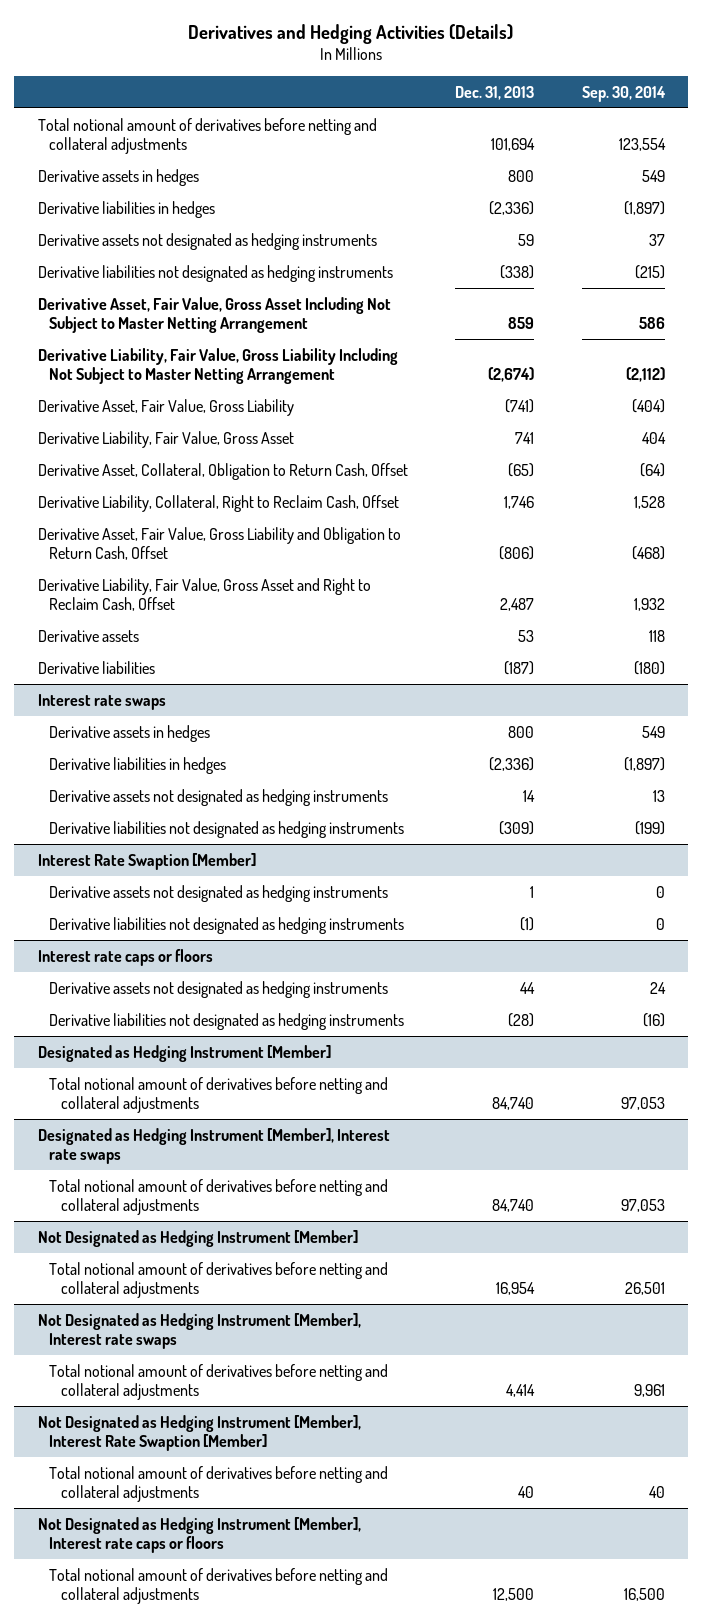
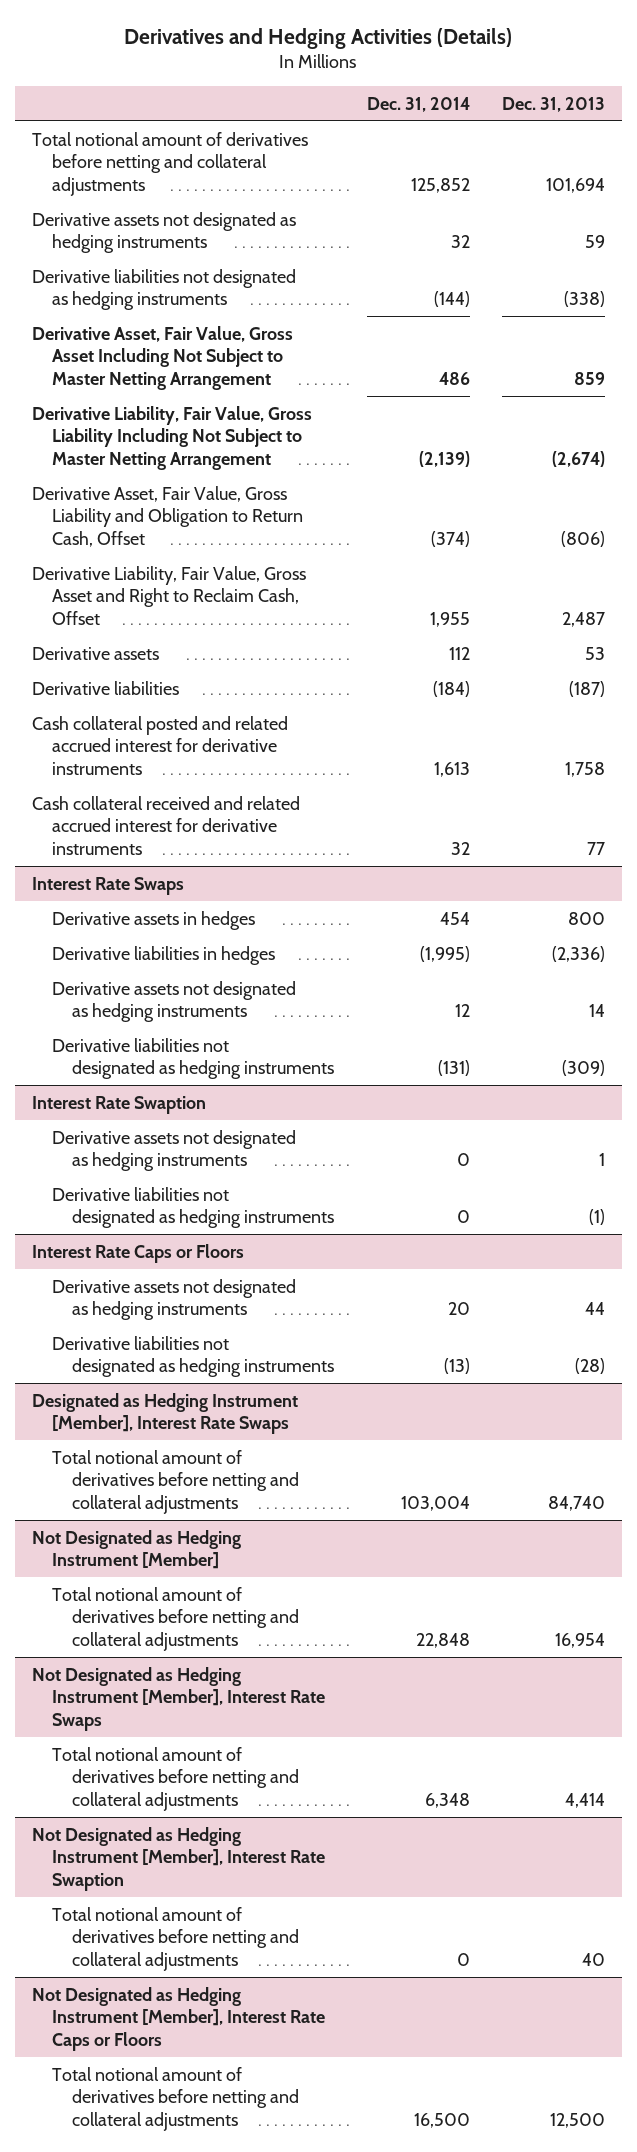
[581,85,666,102] Sep. 30, 2014 -> none
none -> [366,96,470,112] Dec. 31, 2014
[37,168,199,186] Derivative assets in hedges -> none
[37,200,215,218] Derivative liabilities in hedges -> none
[37,398,294,416] Derivative Asset, Fair Value, Gross Liability -> none
[37,430,294,448] Derivative Liability, Fair Value, Gross Asset -> none
[37,462,408,480] Derivative Asset, Collateral, Obligation to Return Cash, Offset -> none
[37,494,399,512] Derivative Liability, Collateral, Right to Reclaim Cash, Offset -> none
none -> [31,715,288,776] Cash collateral posted and related accrued interest for derivative instruments
none -> [31,795,300,856] Cash collateral received and related accrued interest for derivative instruments
[37,693,166,710] Interest rate swaps -> [31,876,184,895] Interest Rate Swaps
[37,852,256,870] Interest Rate Swaption [Member] -> [31,1095,206,1114] Interest Rate Swaption
[37,948,213,966] Interest rate caps or floors -> [31,1243,244,1263] Interest Rate Caps or Floors
[37,1044,331,1062] Designated as Hedging Instrument [Member] -> none
[49,1076,389,1113] Total notional amount of derivatives before netting and collateral adjustments -> none
[37,1127,390,1164] Designated as Hedging Instrument [Member], Interest rate swaps -> [31,1392,298,1435] Designated as Hedging Instrument [Member], Interest Rate Swaps
[37,1312,361,1349] Not Designated as Hedging Instrument [Member], Interest rate swaps -> [31,1666,325,1732] Not Designated as Hedging Instrument [Member], Interest Rate Swaps
[37,1414,361,1451] Not Designated as Hedging Instrument [Member], Interest Rate Swaption [Member] -> [31,1826,325,1892] Not Designated as Hedging Instrument [Member], Interest Rate Swaption
[37,1516,361,1553] Not Designated as Hedging Instrument [Member], Interest rate caps or floors -> [31,1986,325,2052] Not Designated as Hedging Instrument [Member], Interest Rate Caps or Floors

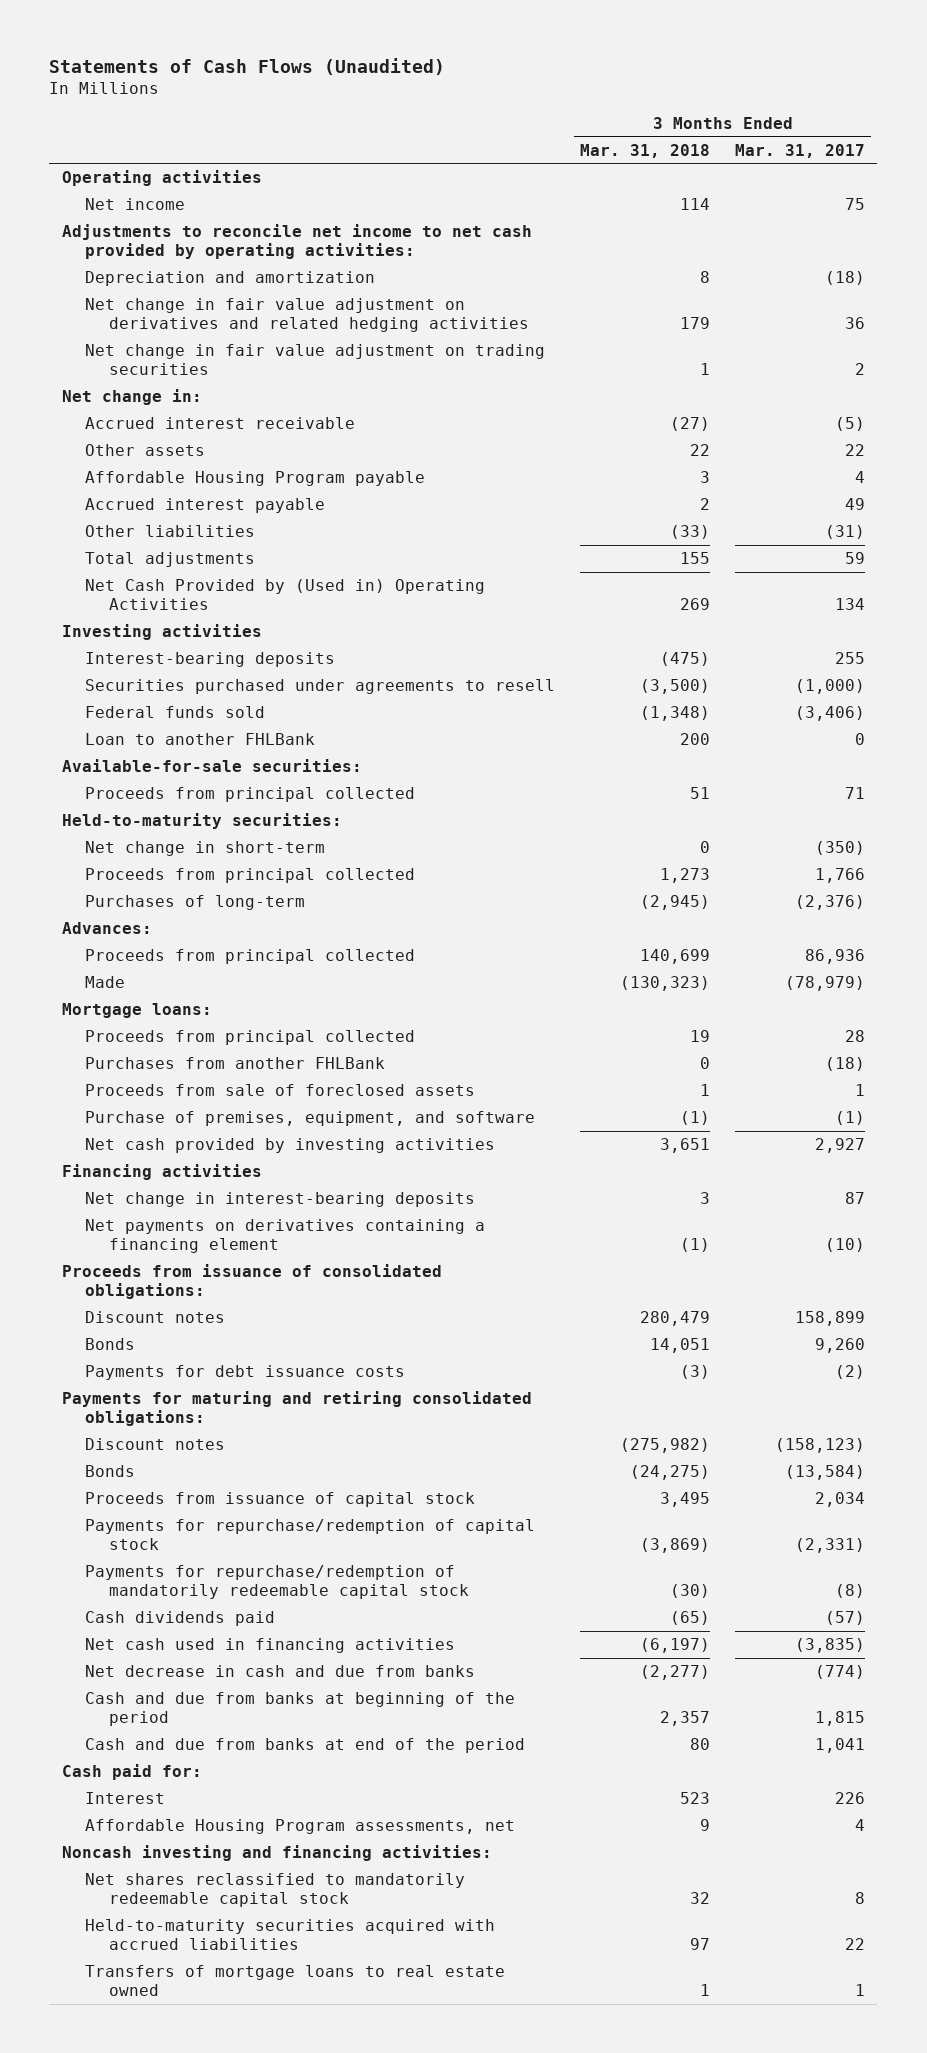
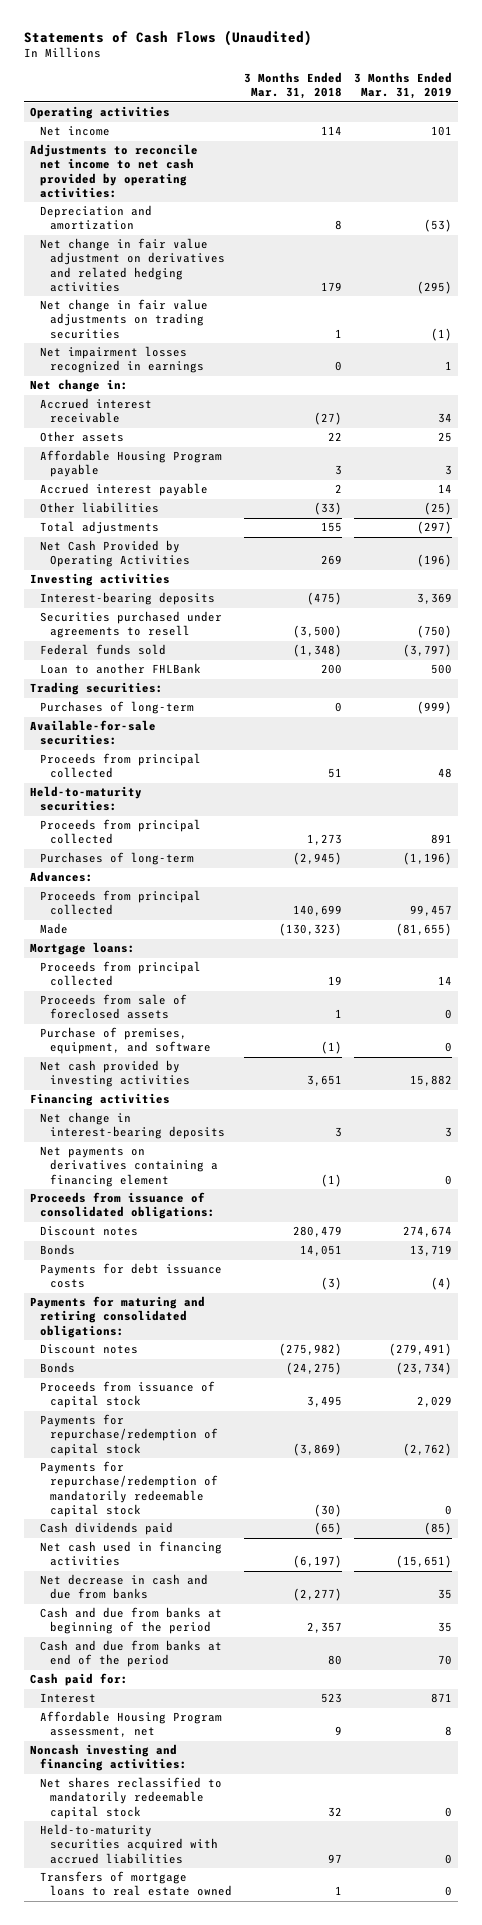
[734,143,865,158] Mar. 31, 2017 -> none
none -> [353,72,452,100] 3 Months Ended Mar. 31, 2019
[85,344,546,376] Net change in fair value adjustment on trading securities -> [39,299,208,339] Net change in fair value adjustments on trading securities
none -> [39,346,204,374] Net impairment losses recognized in earnings
[85,579,486,611] Net Cash Provided by (Used in) Operating Activities -> [39,540,190,568] Net Cash Provided by Operating Activities
none -> [29,682,163,696] Trading securities:
none -> [39,701,194,715] Purchases of long-term
[85,841,326,857] Net change in short-term -> none
[85,1057,386,1070] Purchases from another FHLBank -> none
[85,1819,516,1835] Affordable Housing Program assessments, net -> [39,1711,222,1738] Affordable Housing Program assessment, net

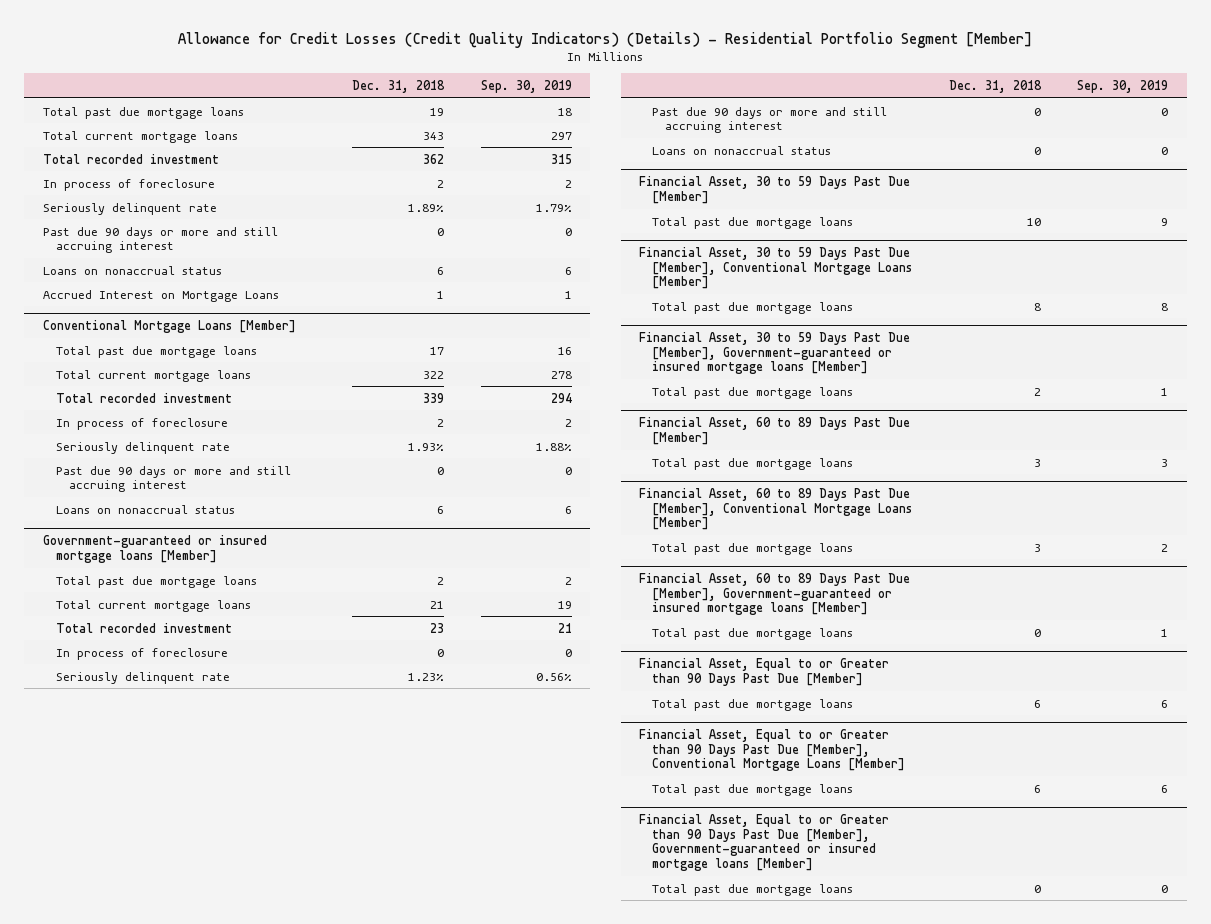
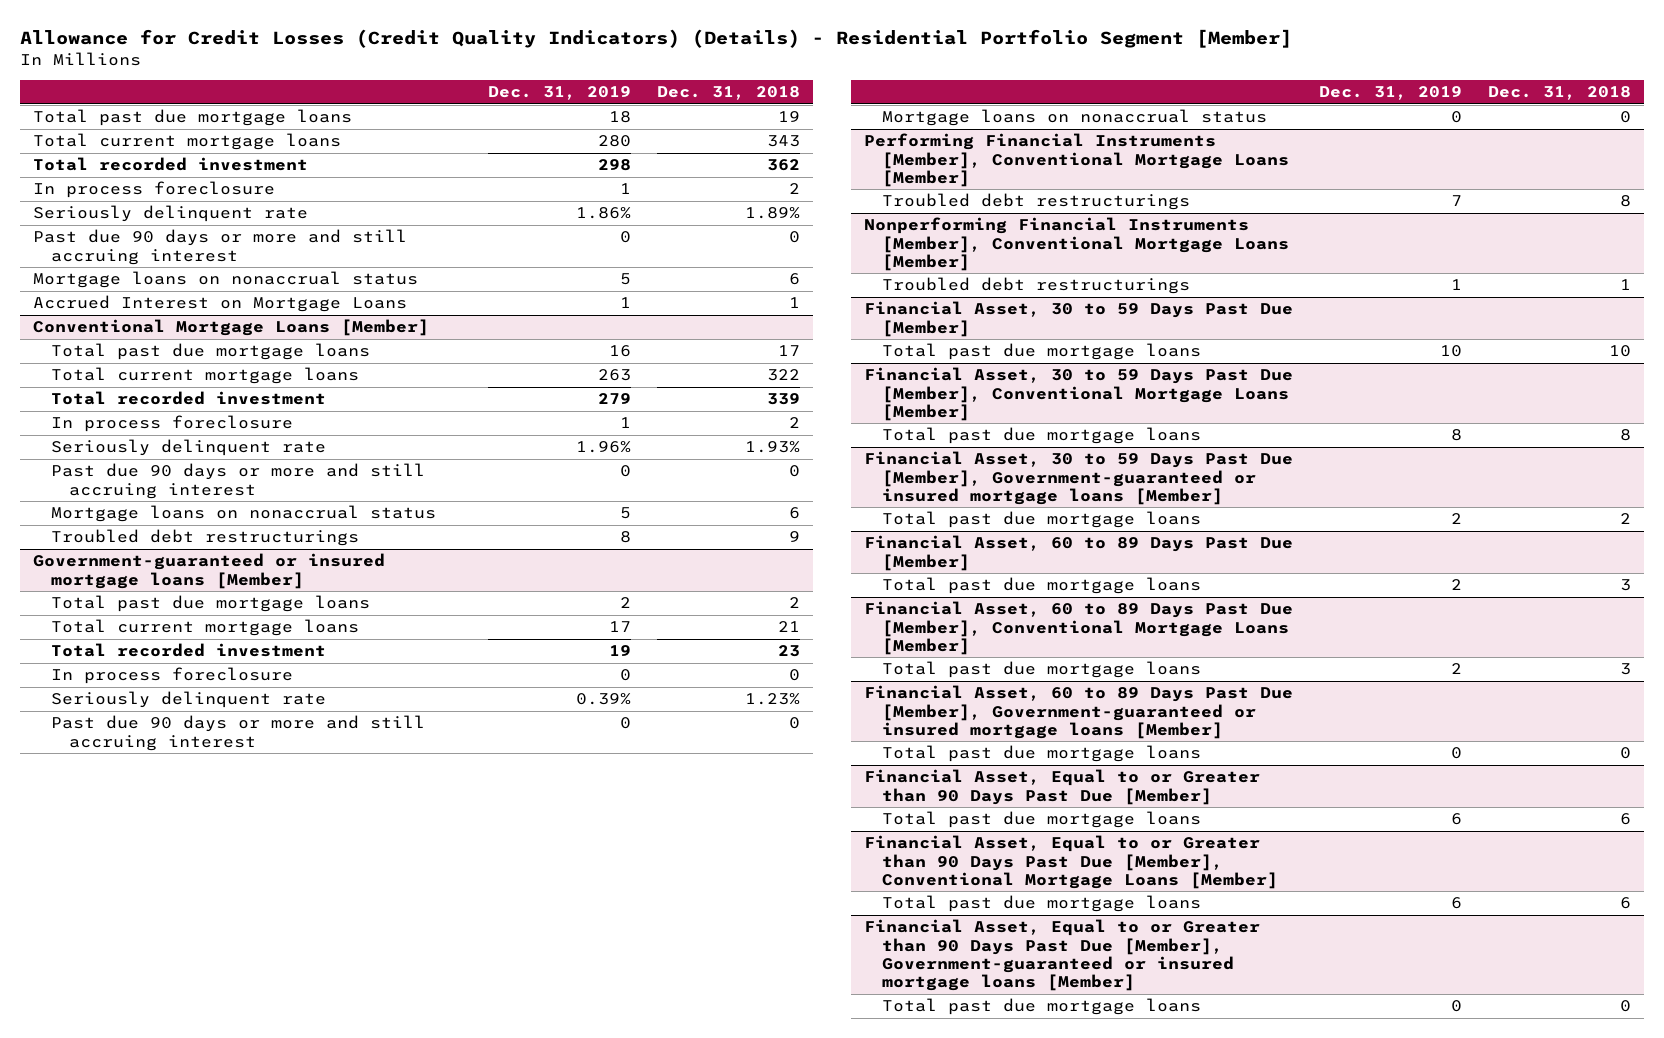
[480,79,572,93] Sep. 30, 2019 -> none
none -> [487,86,631,101] Dec. 31, 2019
[42,178,215,191] In process of foreclosure -> [32,181,275,199] In process foreclosure
[42,265,222,275] Loans on nonaccrual status -> [32,271,418,289] Mortgage loans on nonaccrual status
[55,417,228,430] In process of foreclosure -> [50,415,293,433] In process foreclosure
[55,504,235,514] Loans on nonaccrual status -> [50,505,436,523] Mortgage loans on nonaccrual status
none -> [50,529,359,547] Troubled debt restructurings
[55,647,228,660] In process of foreclosure -> [50,667,293,685] In process foreclosure
[652,145,832,155] Loans on nonaccrual status -> [882,109,1268,127] Mortgage loans on nonaccrual status
none -> [864,133,1290,187] Performing Financial Instruments [Member], Conventional Mortgage Loans [Member]
none -> [882,193,1191,211] Troubled debt restructurings
none -> [864,217,1290,271] Nonperforming Financial Instruments [Member], Conventional Mortgage Loans [Member]
none -> [882,277,1191,295] Troubled debt restructurings

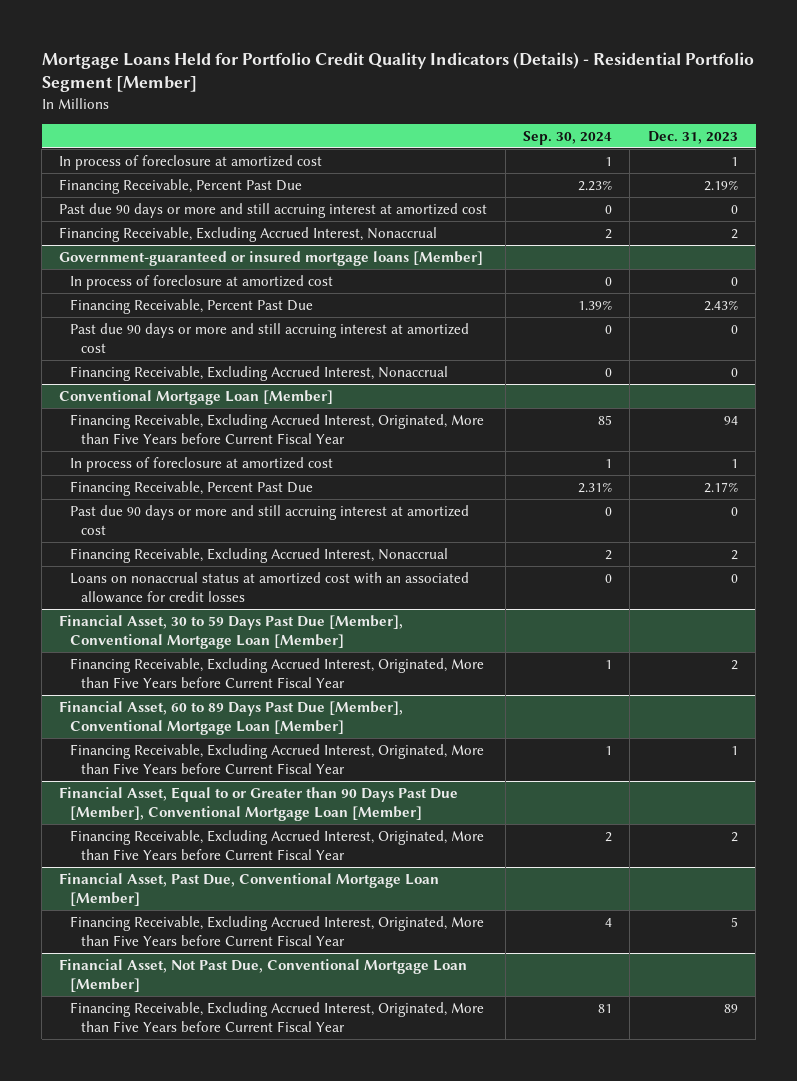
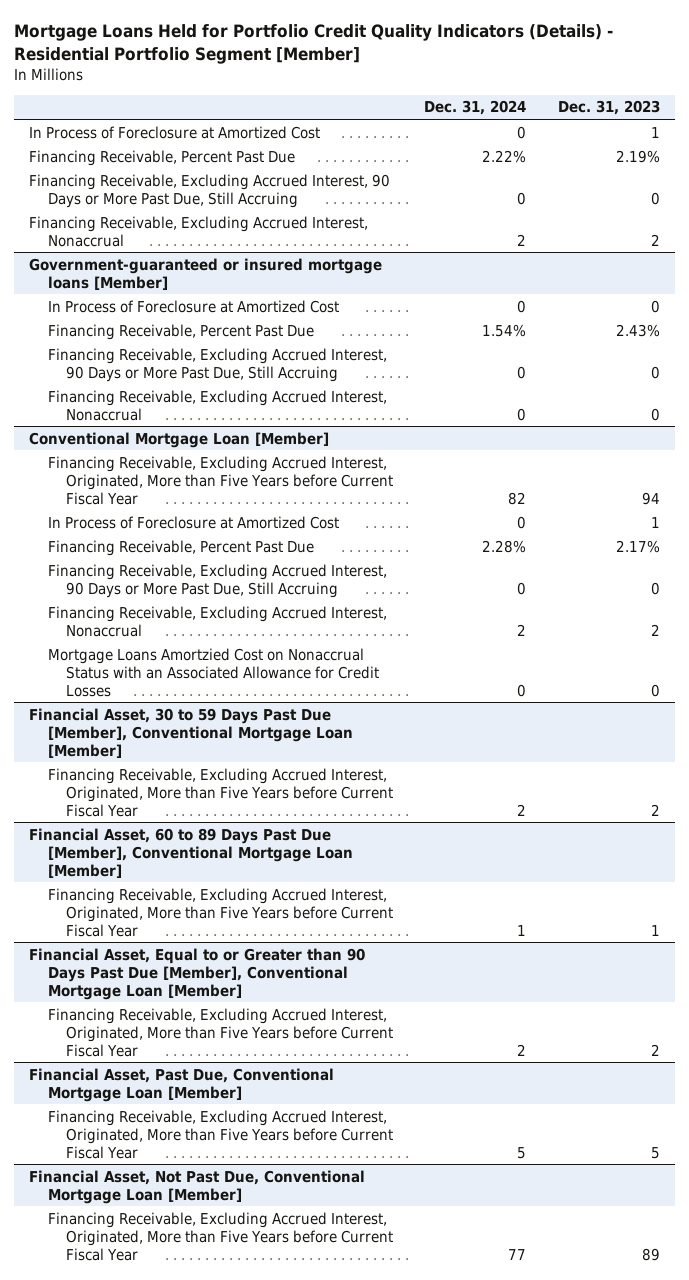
[523,130,613,145] Sep. 30, 2024 -> none
none -> [424,100,527,116] Dec. 31, 2024
[59,154,323,170] In process of foreclosure at amortized cost -> [29,125,321,139] In Process of Foreclosure at Amortized Cost
[59,202,488,218] Past due 90 days or more and still accruing interest at amortized cost -> [29,173,391,208] Financing Receivable, Excluding Accrued Interest, 90 Days or More Past Due, Still Accruing
[70,274,334,290] In process of foreclosure at amortized cost -> [47,299,339,313] In Process of Foreclosure at Amortized Cost
[70,322,470,354] Past due 90 days or more and still accruing interest at amortized cost -> [47,347,387,382] Financing Receivable, Excluding Accrued Interest, 90 Days or More Past Due, Still Accruing
[70,456,334,472] In process of foreclosure at amortized cost -> [47,515,339,529] In Process of Foreclosure at Amortized Cost
[70,504,470,536] Past due 90 days or more and still accruing interest at amortized cost -> [47,563,387,598] Financing Receivable, Excluding Accrued Interest, 90 Days or More Past Due, Still Accruing
[70,571,470,604] Loans on nonaccrual status at amortized cost with an associated allowance for credit losses -> [47,647,380,697] Mortgage Loans Amortzied Cost on Nonaccrual Status with an Associated Allowance for Credit Losses

